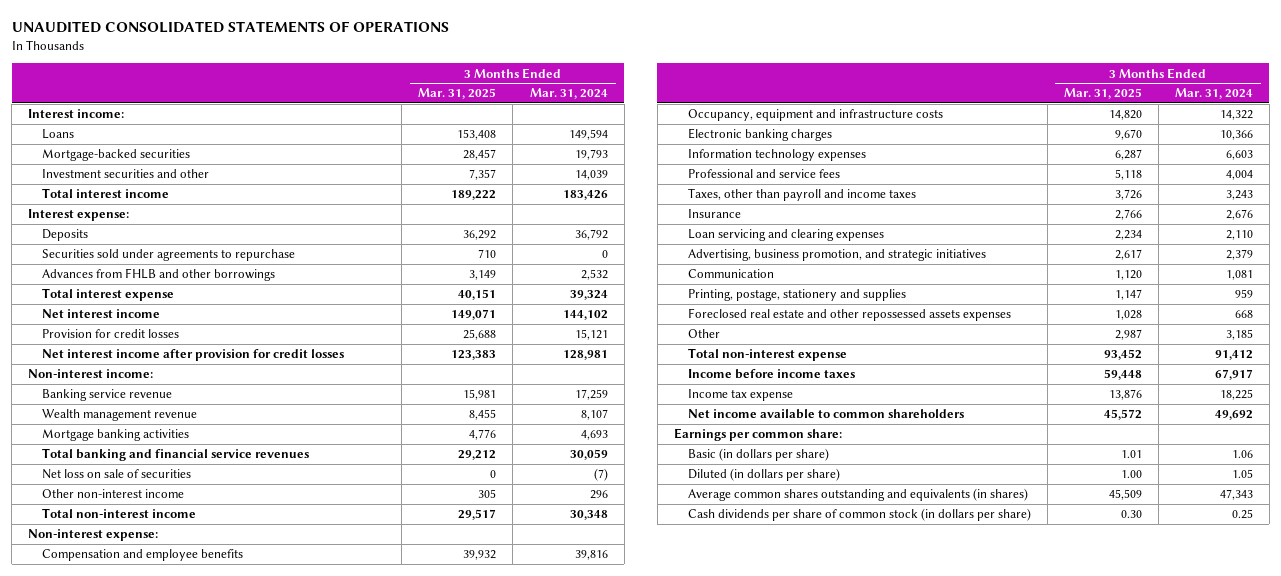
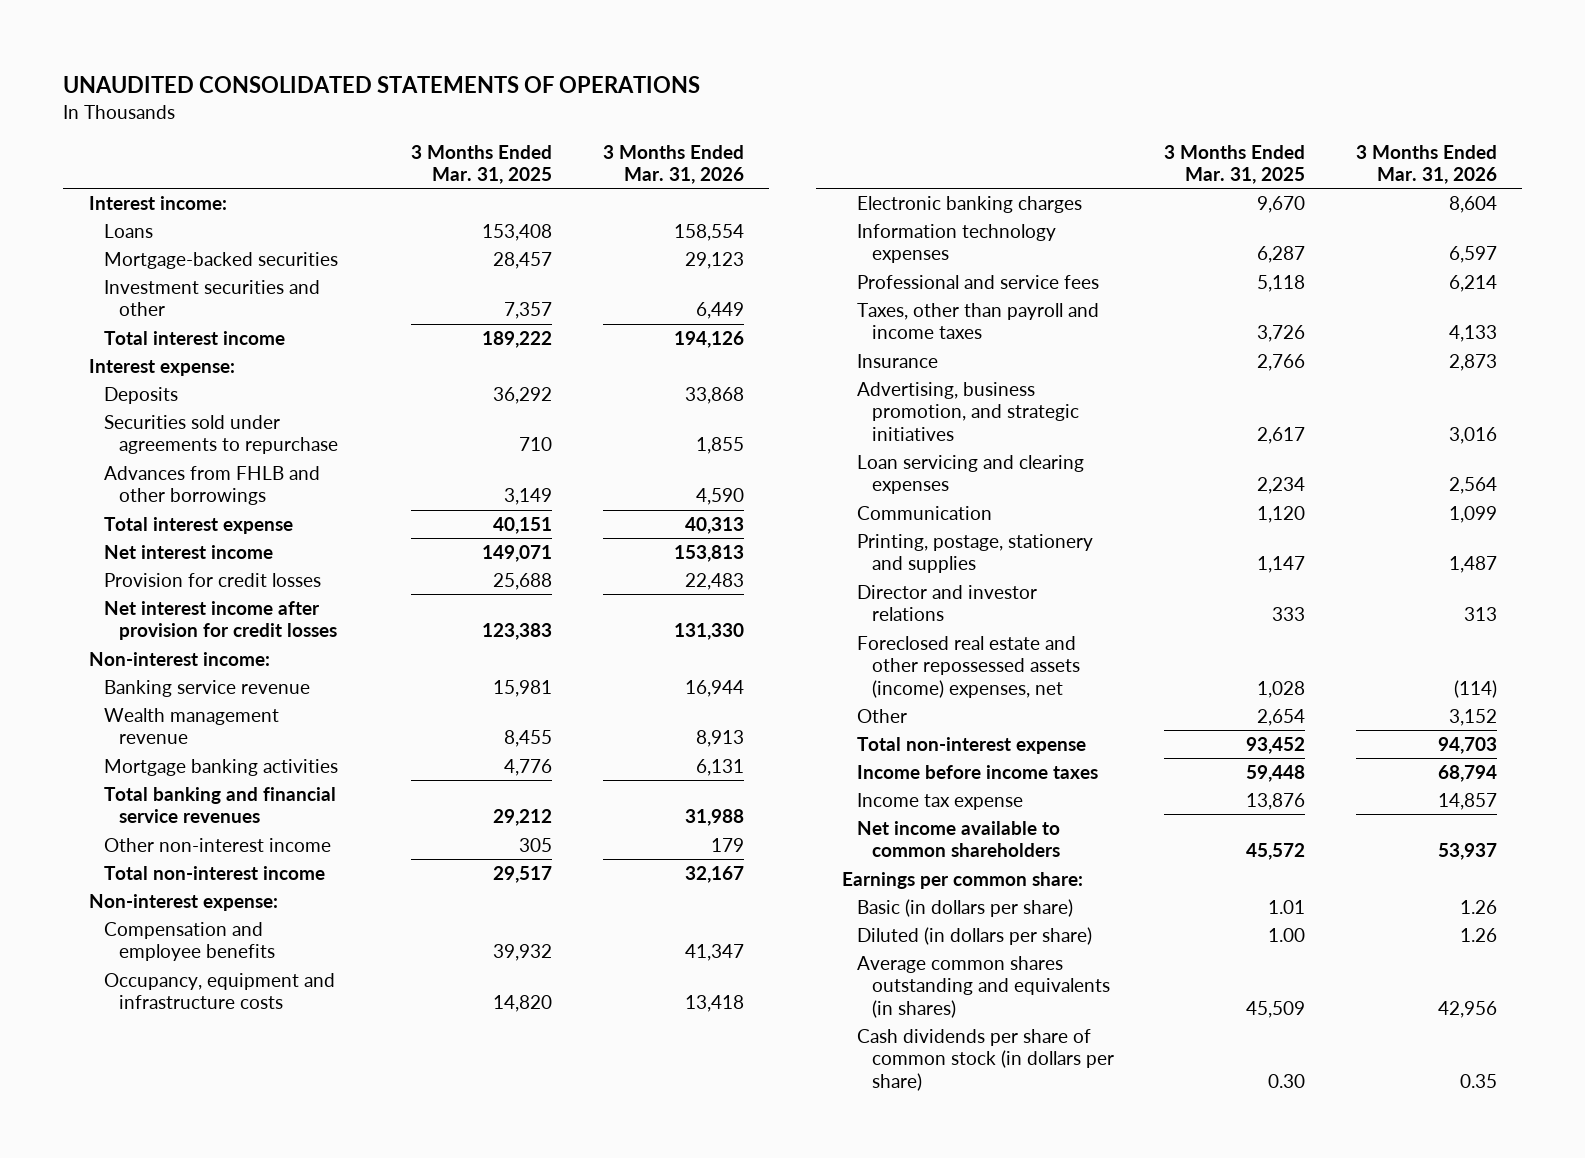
[529,88,608,100] Mar. 31, 2024 -> none
none -> [602,144,744,185] 3 Months Ended Mar. 31, 2026
[42,469,192,480] Net loss on sale of securities -> none
[687,229,884,242] Loan servicing and clearing expenses -> [856,454,1084,495] Loan servicing and clearing expenses
none -> [856,584,1037,622] Director and investor relations
[687,308,1011,322] Foreclosed real estate and other repossessed assets expenses -> [856,635,1081,698] Foreclosed real estate and other repossessed assets (income) expenses, net
[1114,329,1142,341] 2,987 -> [1257,708,1306,726] 2,654

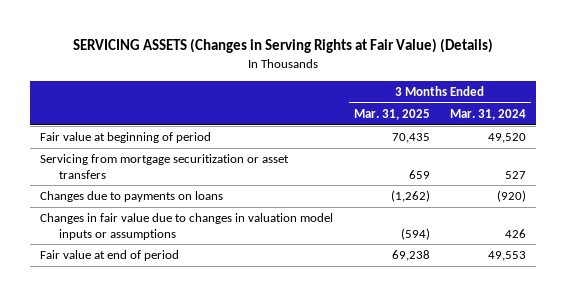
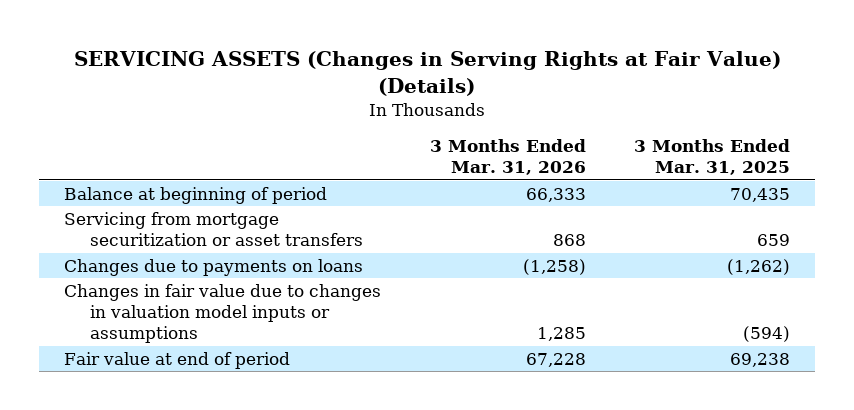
[450,109,527,121] Mar. 31, 2024 -> none
none -> [429,139,586,176] 3 Months Ended Mar. 31, 2026
[40,132,212,144] Fair value at beginning of period -> [63,186,327,204] Balance at beginning of period

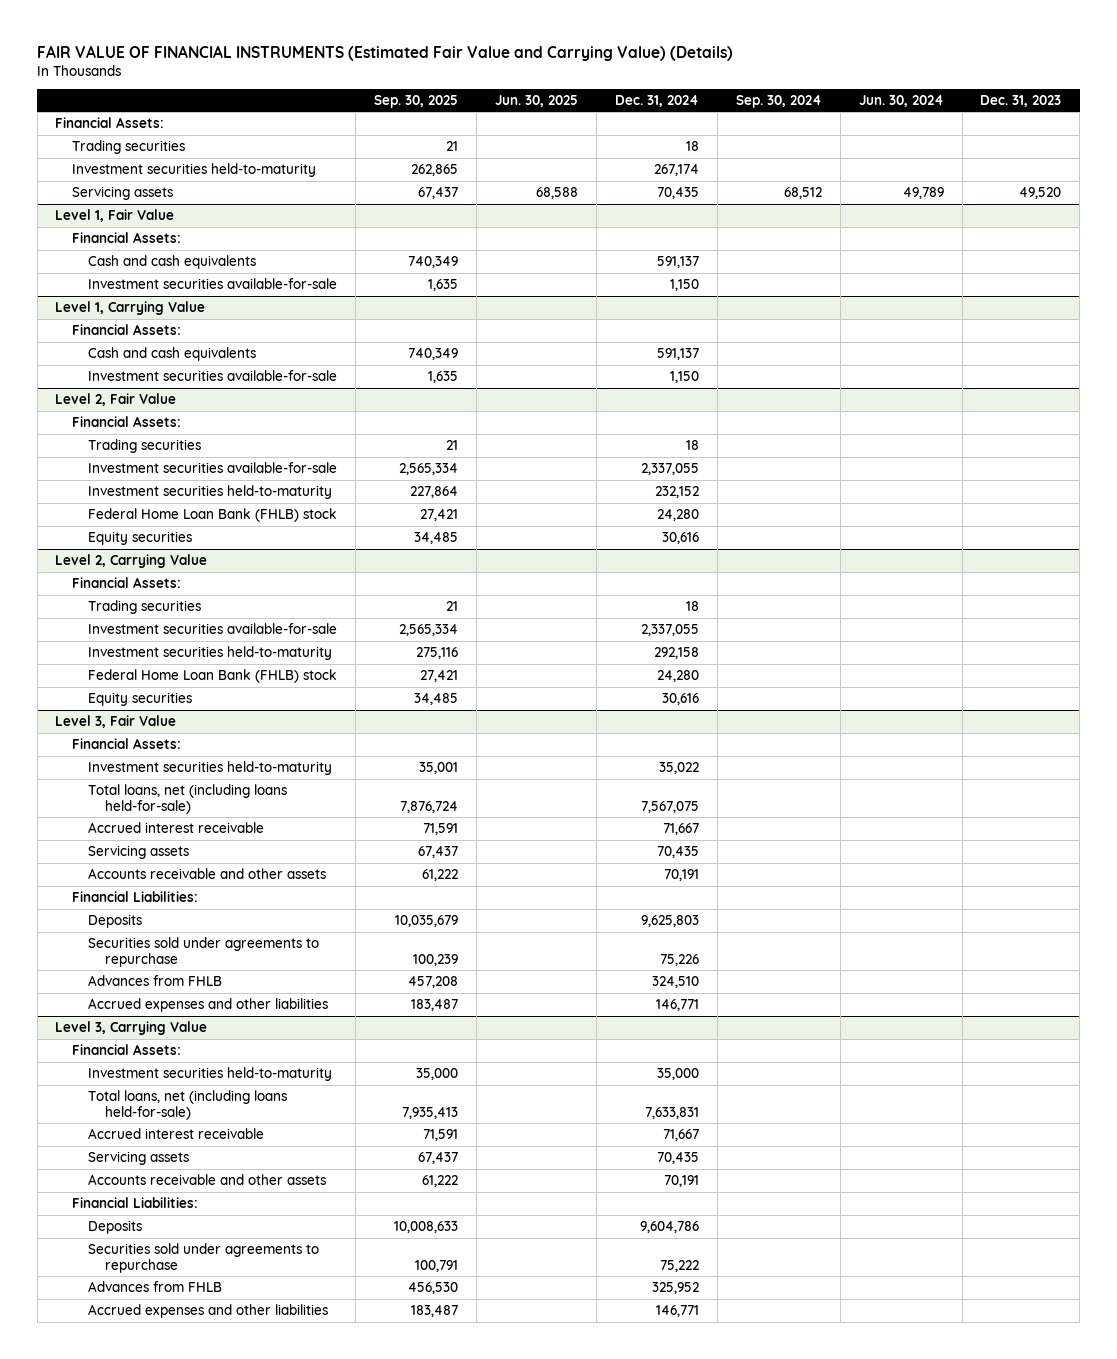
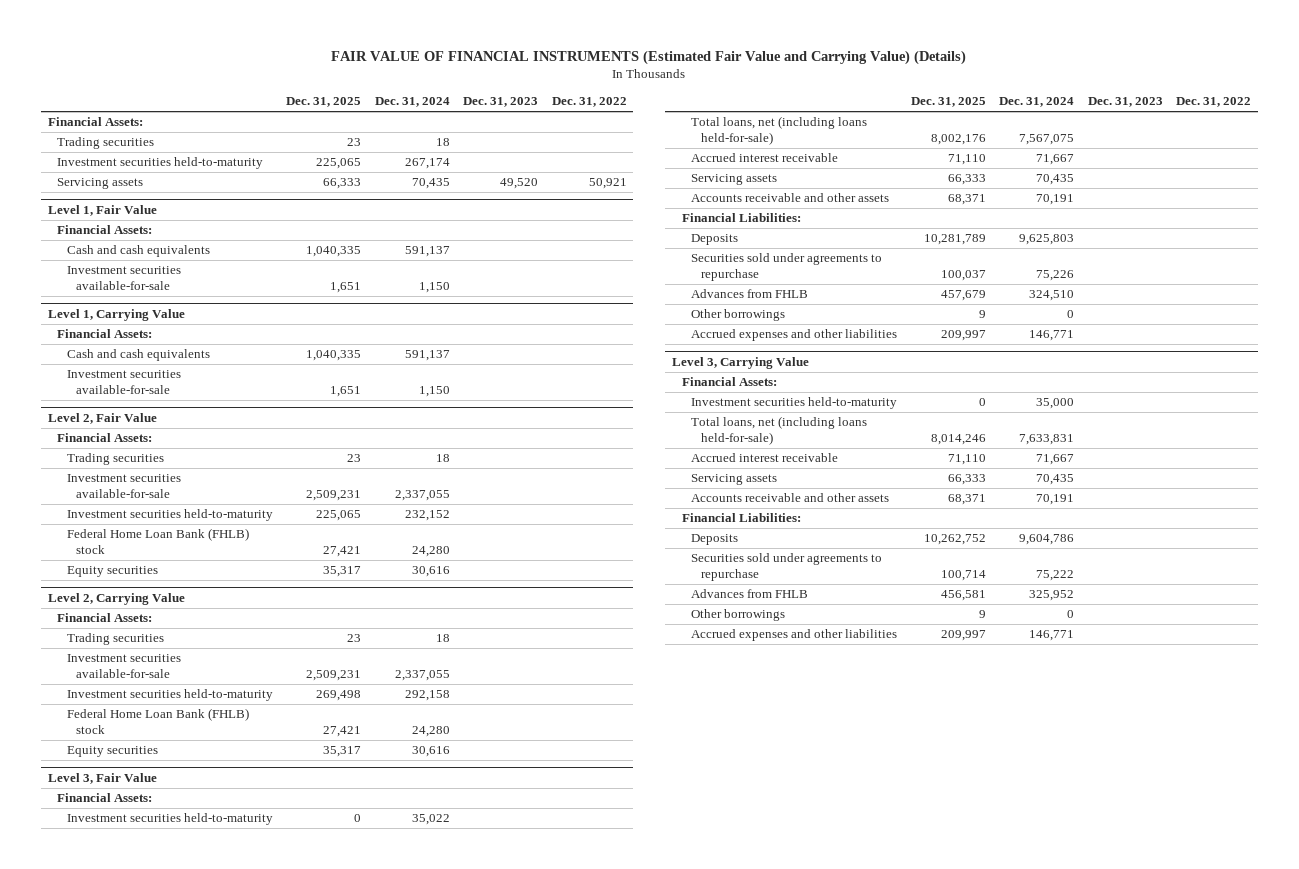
[374,94,459,108] Sep. 30, 2025 -> none
[494,94,578,107] Jun. 30, 2025 -> none
[735,94,822,108] Sep. 30, 2024 -> none
[858,94,944,107] Jun. 30, 2024 -> none
none -> [286,97,362,108] Dec. 31, 2025
none -> [551,97,627,108] Dec. 31, 2022
none -> [691,309,786,322] Other borrowings
none -> [691,609,786,622] Other borrowings

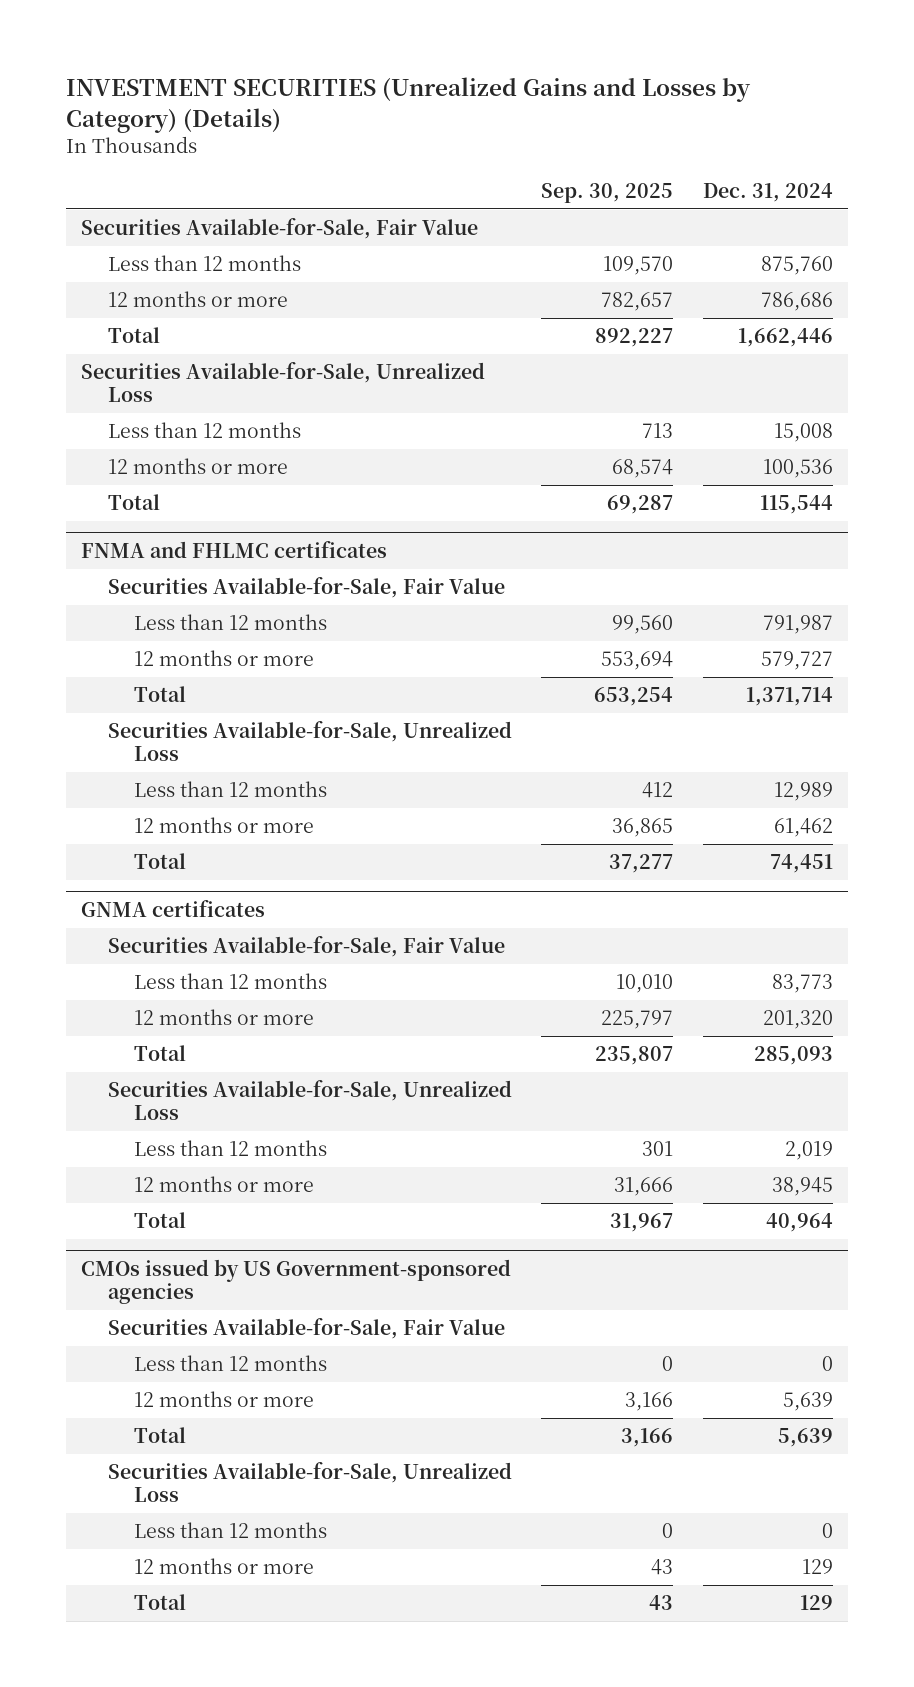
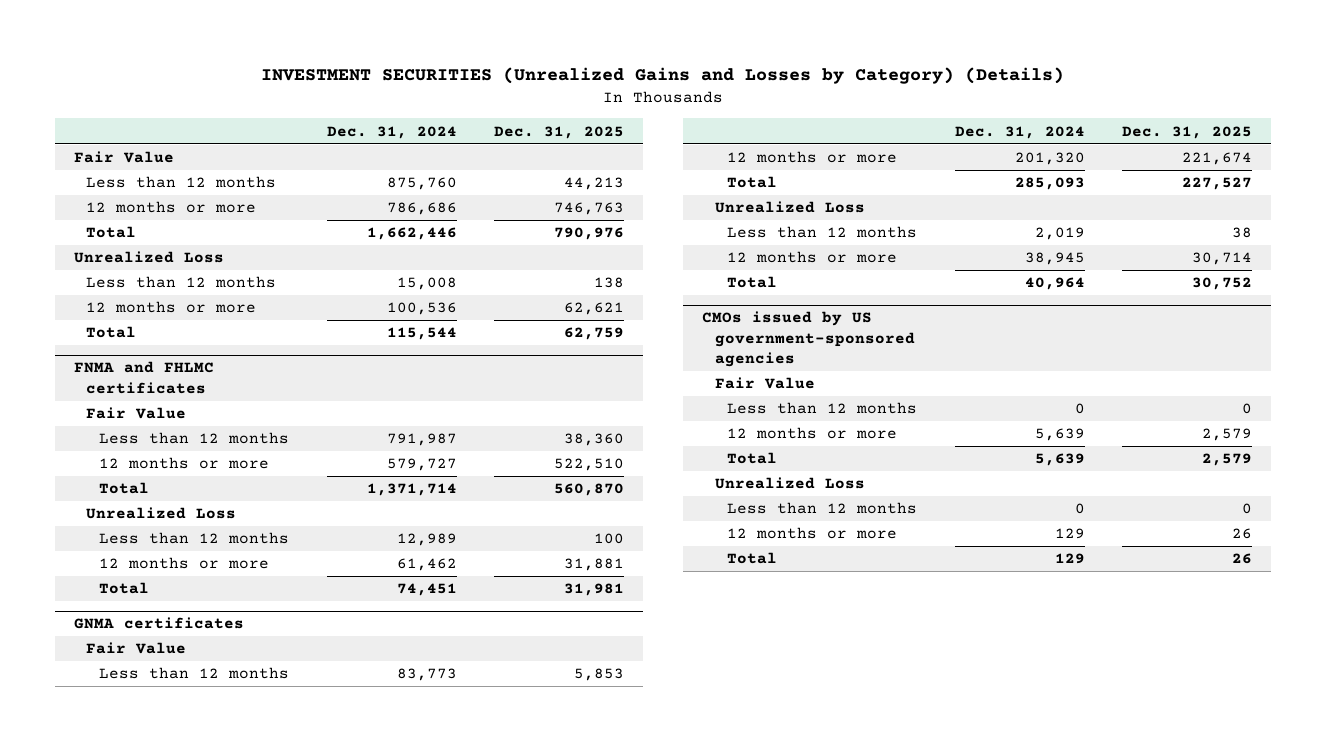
[541,182,674,203] Sep. 30, 2025 -> none
none -> [494,125,625,139] Dec. 31, 2025
[80,218,478,240] Securities Available-for-Sale, Fair Value -> [73,151,174,164] Fair Value
[80,362,485,403] Securities Available-for-Sale, Unrealized Loss -> [73,251,224,264] Unrealized Loss
[107,577,505,599] Securities Available-for-Sale, Fair Value -> [86,407,187,420] Fair Value
[107,721,512,762] Securities Available-for-Sale, Unrealized Loss -> [86,507,237,520] Unrealized Loss
[107,936,505,958] Securities Available-for-Sale, Fair Value -> [86,642,187,655] Fair Value
[107,1080,512,1121] Securities Available-for-Sale, Unrealized Loss -> [714,201,865,214] Unrealized Loss
[80,1258,511,1304] CMOs issued by US Government-sponsored agencies -> [701,311,915,367] CMOs issued by US government-sponsored agencies
[107,1318,505,1340] Securities Available-for-Sale, Fair Value -> [714,377,815,390] Fair Value
[107,1462,512,1503] Securities Available-for-Sale, Unrealized Loss -> [714,477,865,490] Unrealized Loss

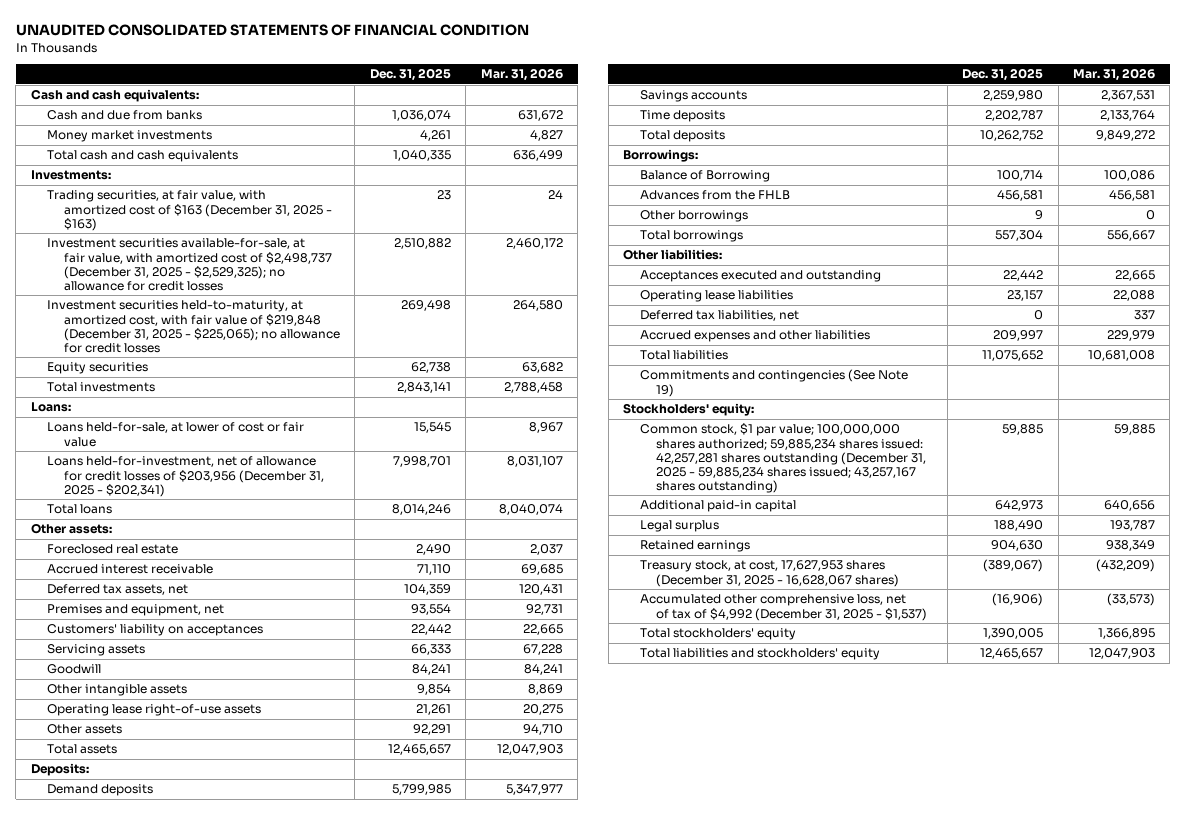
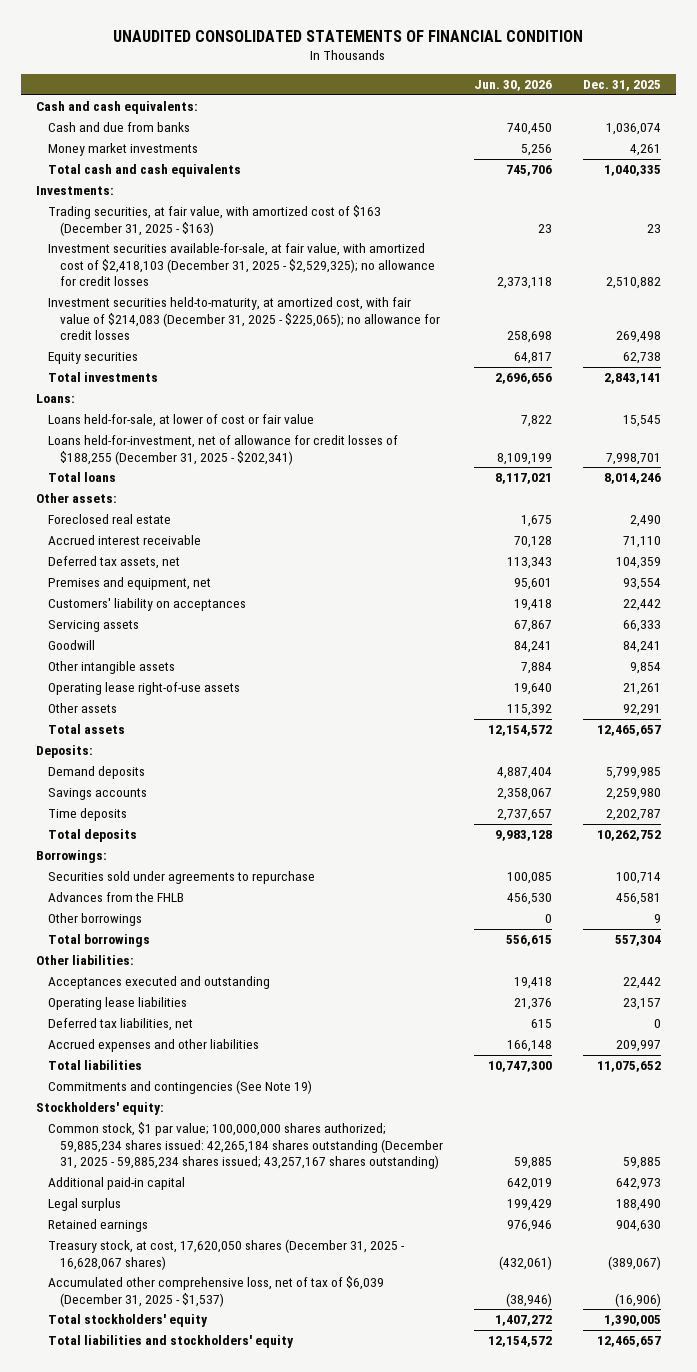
[480,68,563,82] Mar. 31, 2026 -> none
none -> [473,80,552,92] Jun. 30, 2026
[47,238,333,291] Investment securities available-for-sale, at fair value, with amortized cost of $2,498,737 (December 31, 2025 - $2,529,325); no allowance for credit losses -> [47,243,435,287] Investment securities available-for-sale, at fair value, with amortized cost of $2,418,103 (December 31, 2025 - $2,529,325); no allowance for credit losses
[47,300,341,353] Investment securities held-to-maturity, at amortized cost, with fair value of $219,848 (December 31, 2025 - $225,065); no allowance for credit losses -> [47,297,440,341] Investment securities held-to-maturity, at amortized cost, with fair value of $214,083 (December 31, 2025 - $225,065); no allowance for credit losses
[47,456,325,497] Loans held-for-investment, net of allowance for credit losses of $203,956 (December 31, 2025 - $202,341) -> [47,435,398,465] Loans held-for-investment, net of allowance for credit losses of $188,255 (December 31, 2025 - $202,341)
[639,170,770,183] Balance of Borrowing -> [47,871,315,885] Securities sold under agreements to repurchase
[639,423,927,493] Common stock, $1 par value; 100,000,000 shares authorized; 59,885,234 shares issued: 42,257,281 shares outstanding (December 31, 2025 - 59,885,234 shares issued; 43,257,167 shares outstanding) -> [47,1122,443,1170] Common stock, $1 par value; 100,000,000 shares authorized; 59,885,234 shares issued: 42,265,184 shares outstanding (December 31, 2025 - 59,885,234 shares issued; 43,257,167 shares outstanding)
[639,560,900,587] Treasury stock, at cost, 17,627,953 shares (December 31, 2025 - 16,628,067 shares) -> [47,1239,405,1270] Treasury stock, at cost, 17,620,050 shares (December 31, 2025 - 16,628,067 shares)
[639,594,928,621] Accumulated other comprehensive loss, net of tax of $4,992 (December 31, 2025 - $1,537) -> [47,1276,384,1307] Accumulated other comprehensive loss, net of tax of $6,039 (December 31, 2025 - $1,537)

